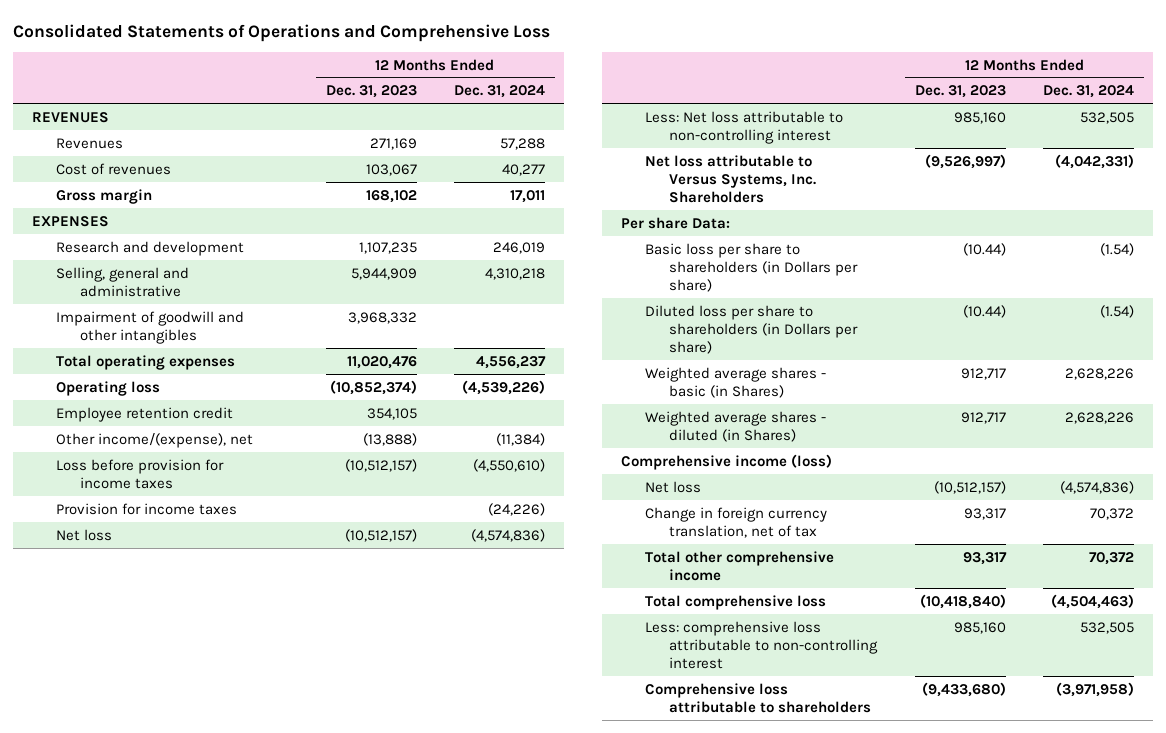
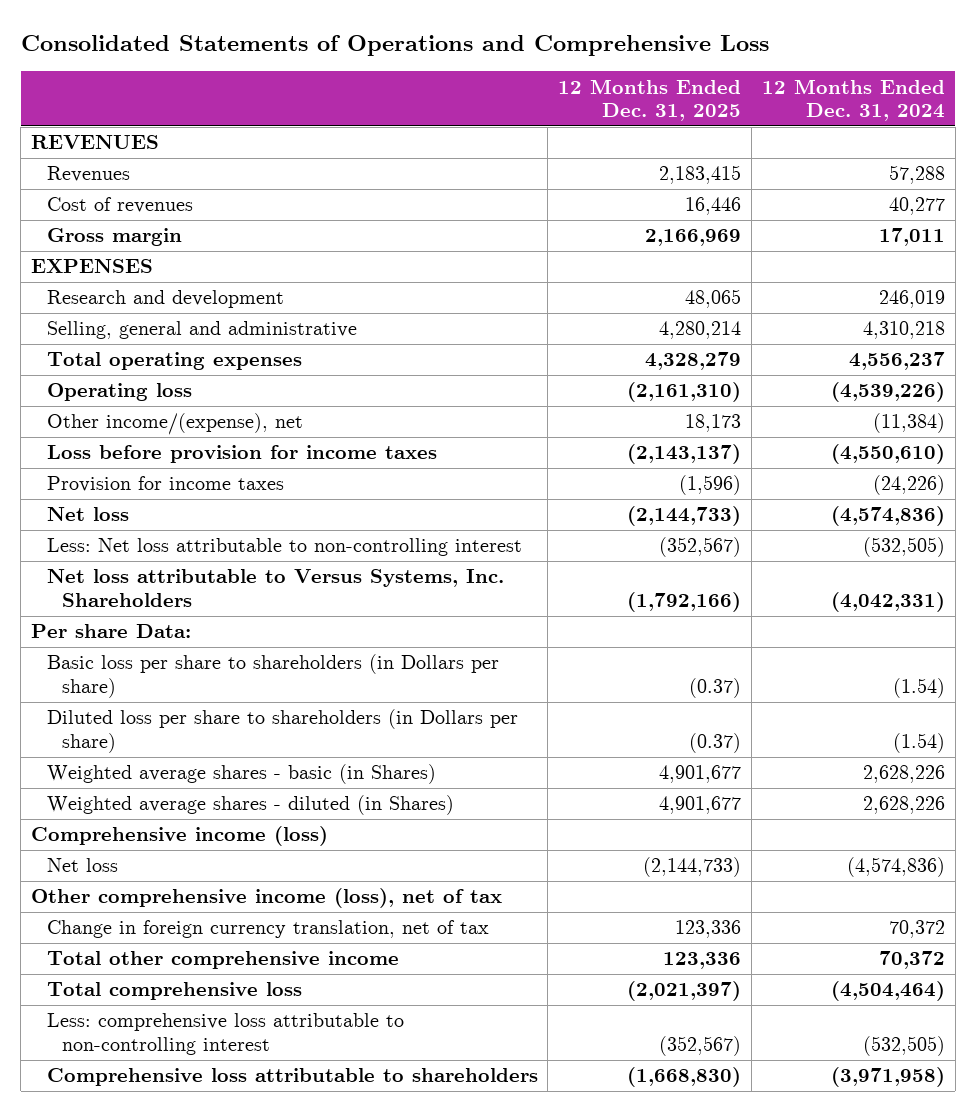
[325,85,417,99] Dec. 31, 2023 -> none
none -> [558,78,742,121] 12 Months Ended Dec. 31, 2025
[55,310,244,344] Impairment of goodwill and other intangibles -> none
[55,406,233,422] Employee retention credit -> none
[1080,111,1135,124] 532,505 -> [862,537,945,558] (532,505)
none -> [31,888,503,909] Other comprehensive income (loss), net of tax
[1051,593,1135,609] (4,504,463) -> [830,981,945,1002] (4,504,464)
[1080,621,1135,634] 532,505 -> [862,1035,945,1056] (532,505)

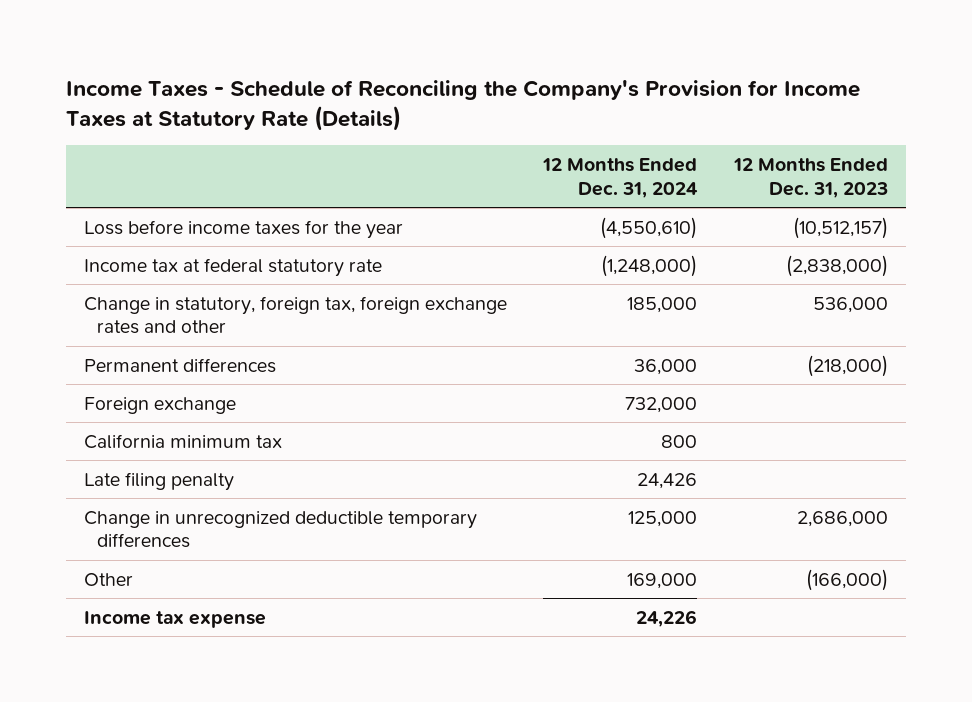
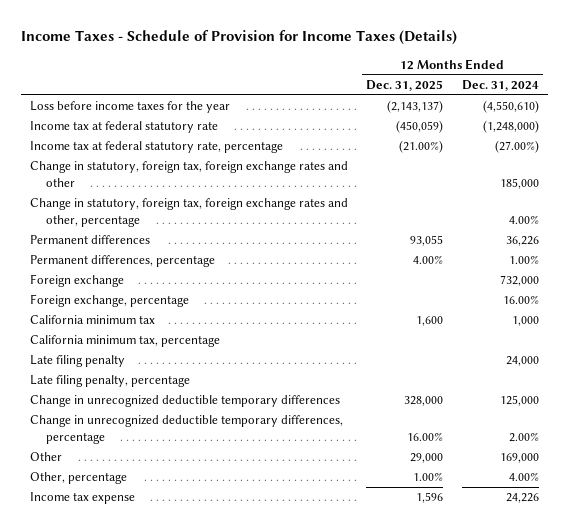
[65,79,860,131] Income Taxes - Schedule of Reconciling the Company's Provision for Income Taxes at Statutory Rate (Details) -> [20,30,457,46] Income Taxes - Schedule of Provision for Income Taxes (Details)
[733,157,889,198] 12 Months Ended Dec. 31, 2023 -> none
none -> [366,79,444,91] Dec. 31, 2025
none -> [30,141,284,154] Income tax at federal statutory rate, percentage
none -> [30,198,349,227] Change in statutory, foreign tax, foreign exchange rates and other, percentage
[634,358,698,375] 36,000 -> [505,236,539,247] 36,226
none -> [30,255,216,268] Permanent differences, percentage
none -> [30,294,190,308] Foreign exchange, percentage
[661,434,698,448] 800 -> [511,316,539,327] 1,000
none -> [30,335,221,348] California minimum tax, percentage
[637,472,698,489] 24,426 -> [505,356,539,367] 24,000
none -> [30,375,191,388] Late filing penalty, percentage
none -> [30,415,344,444] Change in unrecognized deductible temporary differences, percentage
none -> [30,472,128,485] Other, percentage

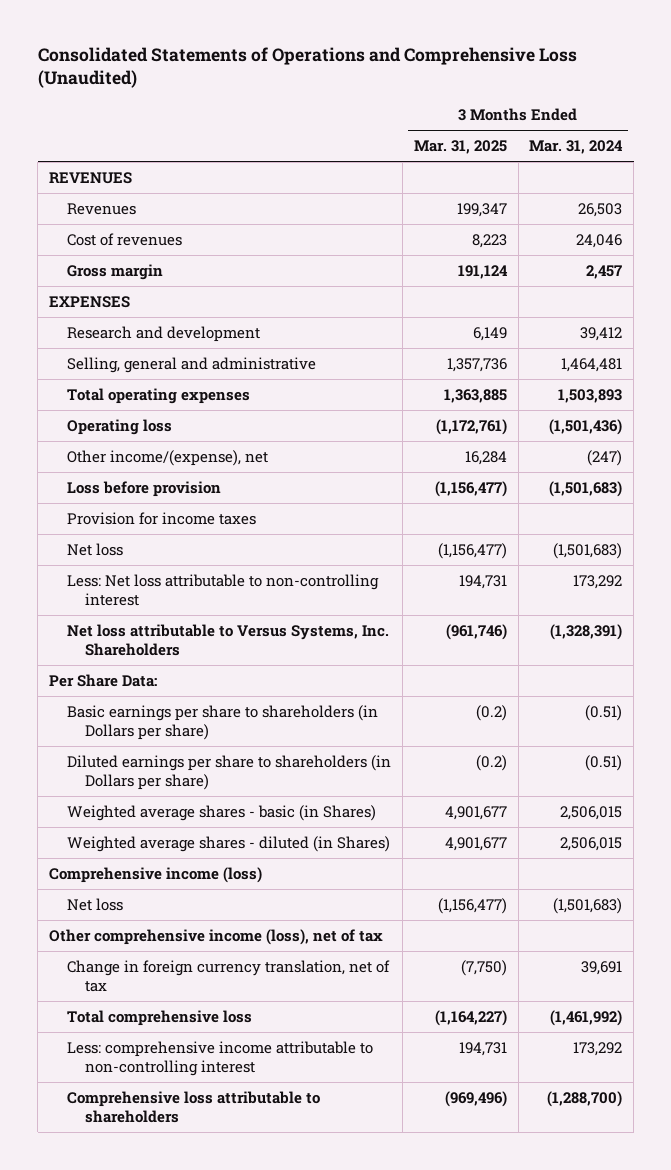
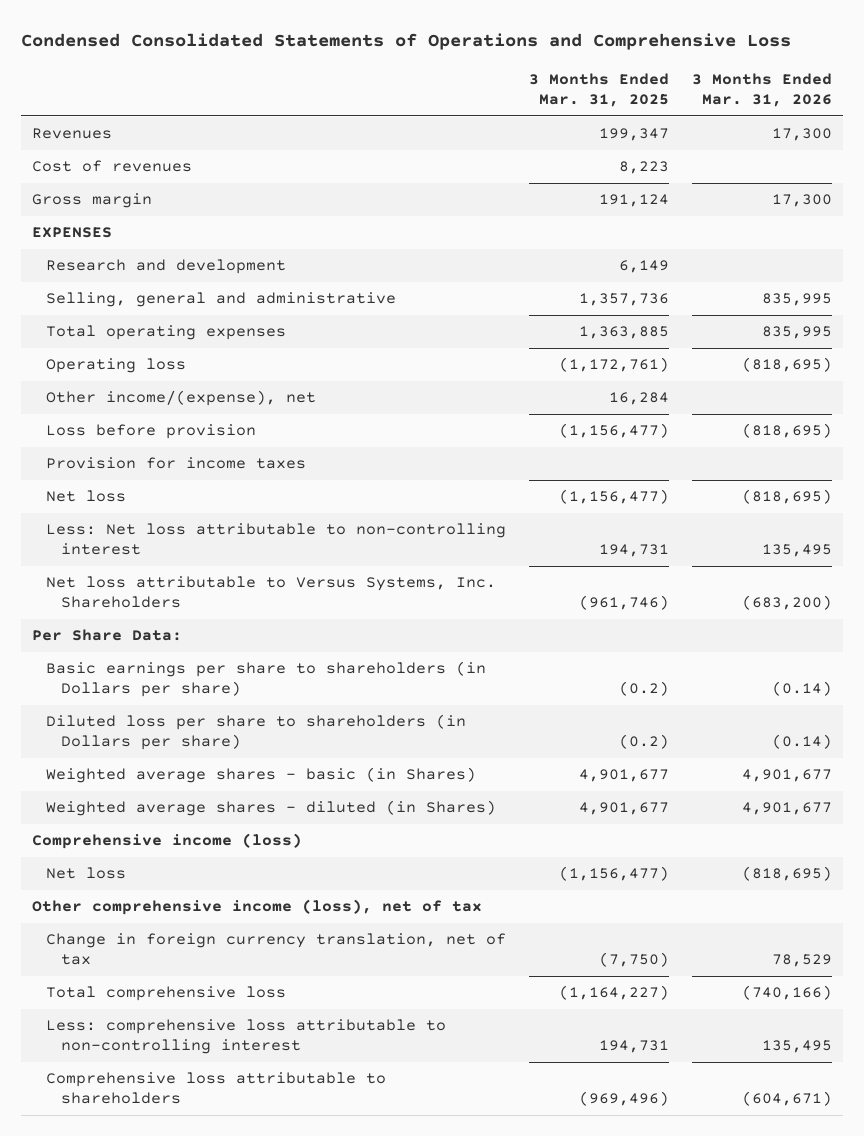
[37,47,577,89] Consolidated Statements of Operations and Comprehensive Loss (Unaudited) -> [20,33,791,51] Condensed Consolidated Statements of Operations and Comprehensive Loss
[529,140,624,155] Mar. 31, 2024 -> none
none -> [691,73,832,108] 3 Months Ended Mar. 31, 2026
[48,171,132,184] REVENUES -> none
[67,754,392,790] Diluted earnings per share to shareholders (in Dollars per share) -> [46,714,467,751] Diluted loss per share to shareholders (in Dollars per share)
[67,1040,374,1076] Less: comprehensive income attributable to non-controlling interest -> [46,1019,447,1055] Less: comprehensive loss attributable to non-controlling interest

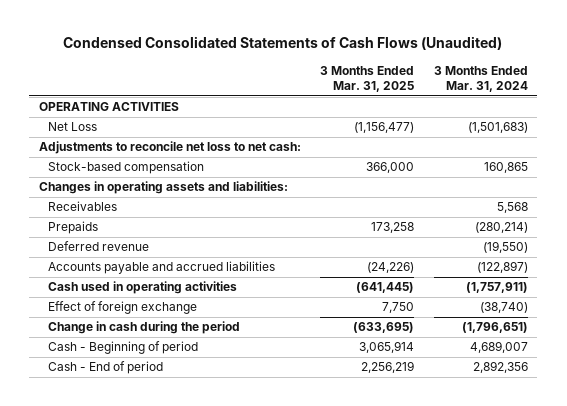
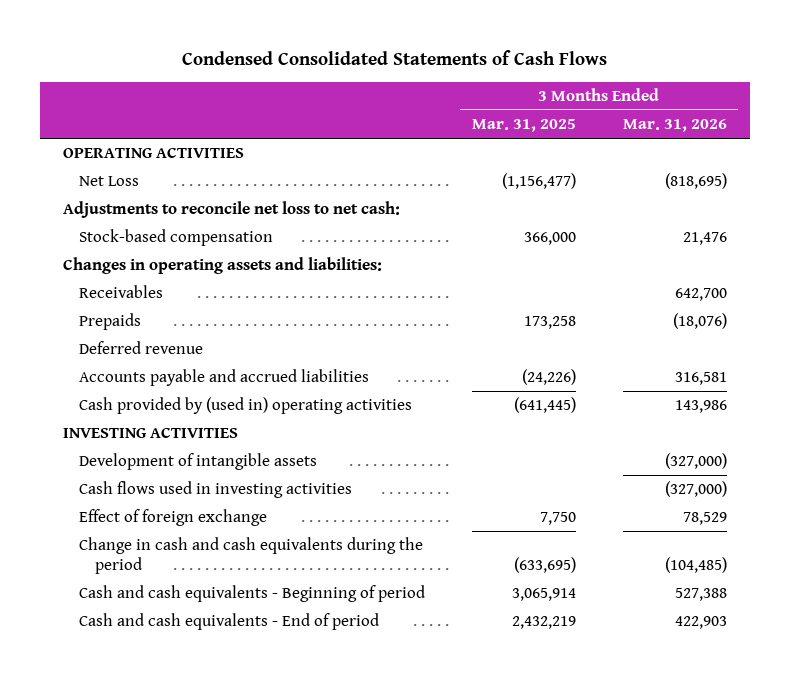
[63,36,503,51] Condensed Consolidated Statements of Cash Flows (Unaudited) -> [181,50,607,66] Condensed Consolidated Statements of Cash Flows
[433,65,528,93] 3 Months Ended Mar. 31, 2024 -> none
none -> [622,119,727,133] Mar. 31, 2026
[47,281,237,295] Cash used in operating activities -> [79,397,413,415] Cash provided by (used in) operating activities
none -> [63,427,239,439] INVESTING ACTIVITIES
none -> [79,453,318,471] Development of intangible assets
none -> [79,481,353,499] Cash flows used in investing activities
[47,321,240,335] Change in cash during the period -> [79,537,424,574] Change in cash and cash equivalents during the period
[47,341,198,355] Cash - Beginning of period -> [79,585,426,603] Cash and cash equivalents - Beginning of period
[47,361,163,375] Cash - End of period -> [79,613,380,631] Cash and cash equivalents - End of period
[361,361,415,374] 2,256,219 -> [511,616,576,630] 2,432,219

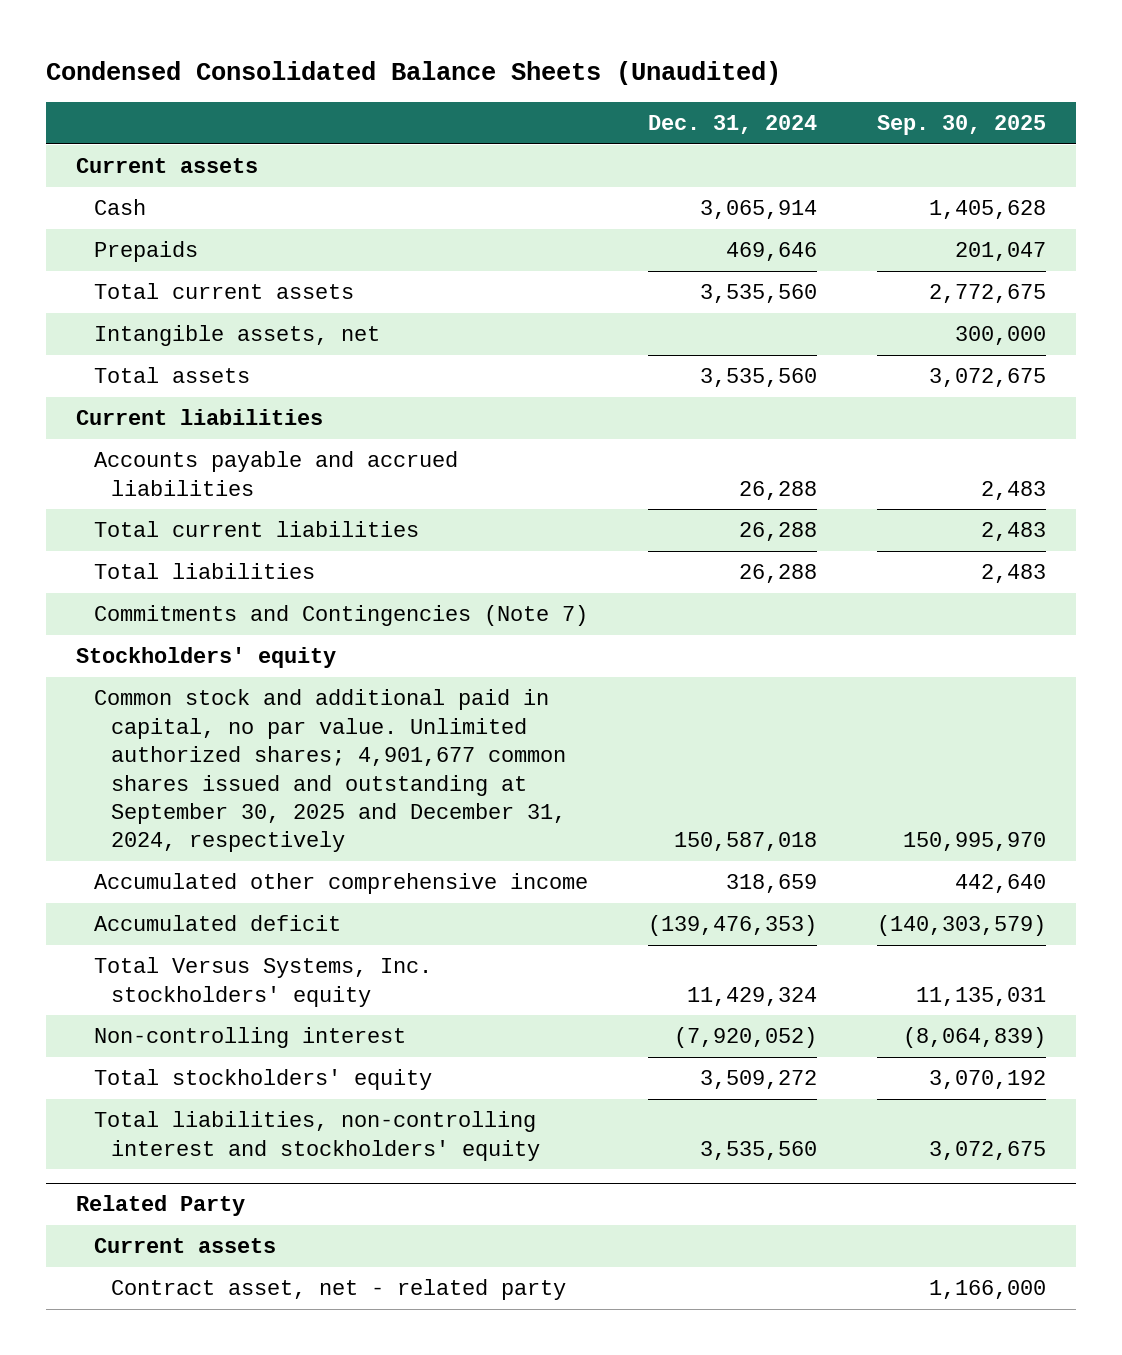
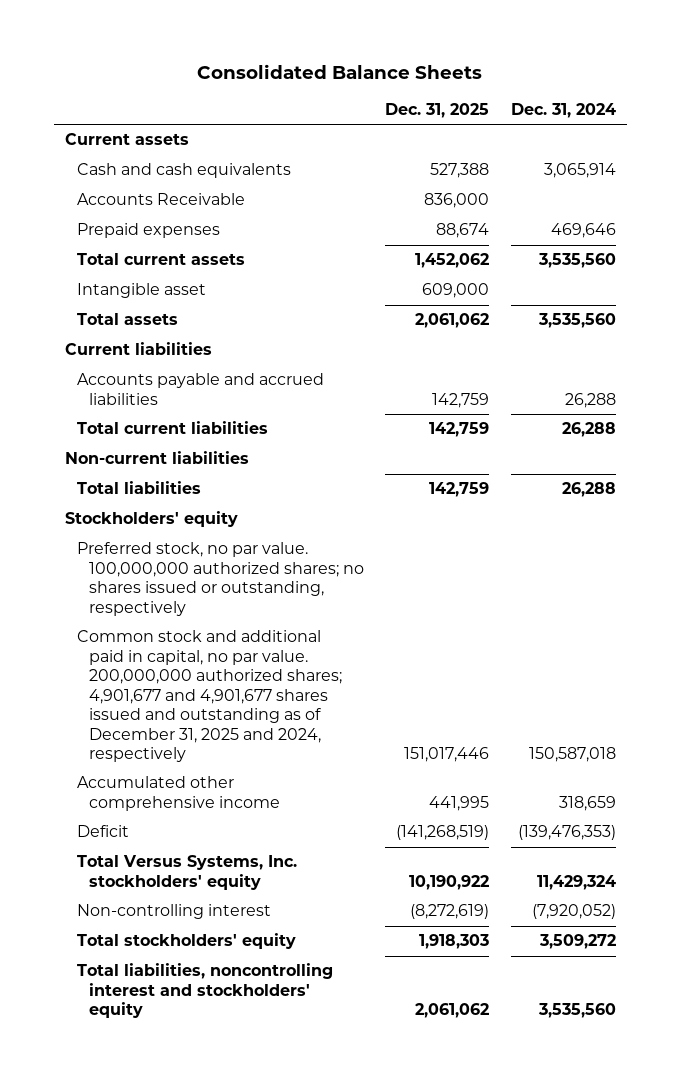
[45,61,781,86] Condensed Consolidated Balance Sheets (Unaudited) -> [197,63,483,79] Consolidated Balance Sheets
[877,115,1047,136] Sep. 30, 2025 -> none
none -> [385,103,490,119] Dec. 31, 2025
[93,199,146,216] Cash -> [76,163,291,179] Cash and cash equivalents
none -> [76,193,245,206] Accounts Receivable
[93,241,198,263] Prepaids -> [76,223,220,239] Prepaid expenses
[93,325,380,347] Intangible assets, net -> [76,283,206,299] Intangible asset
none -> [64,451,249,465] Non-current liabilities
[93,605,588,627] Commitments and Contingencies (Note 7) -> none
none -> [76,542,364,616] Preferred stock, no par value. 100,000,000 authorized shares; no shares issued or outstanding, respectively
[93,689,567,853] Common stock and additional paid in capital, no par value. Unlimited authorized shares; 4,901,677 common shares issued and outstanding at September 30, 2025 and December 31, 2024, respectively -> [76,630,342,763] Common stock and additional paid in capital, no par value. 200,000,000 authorized shares; 4,901,677 and 4,901,677 shares issued and outstanding as of December 31, 2025 and 2024, respectively
[93,915,341,932] Accumulated deficit -> [76,825,129,838] Deficit
[75,1195,245,1217] Related Party -> none
[93,1238,276,1254] Current assets -> none
[111,1279,567,1301] Contract asset, net - related party -> none
[93,1111,541,1161] Total liabilities, non-controlling interest and stockholders' equity -> [76,963,333,1019] Total liabilities, noncontrolling interest and stockholders' equity

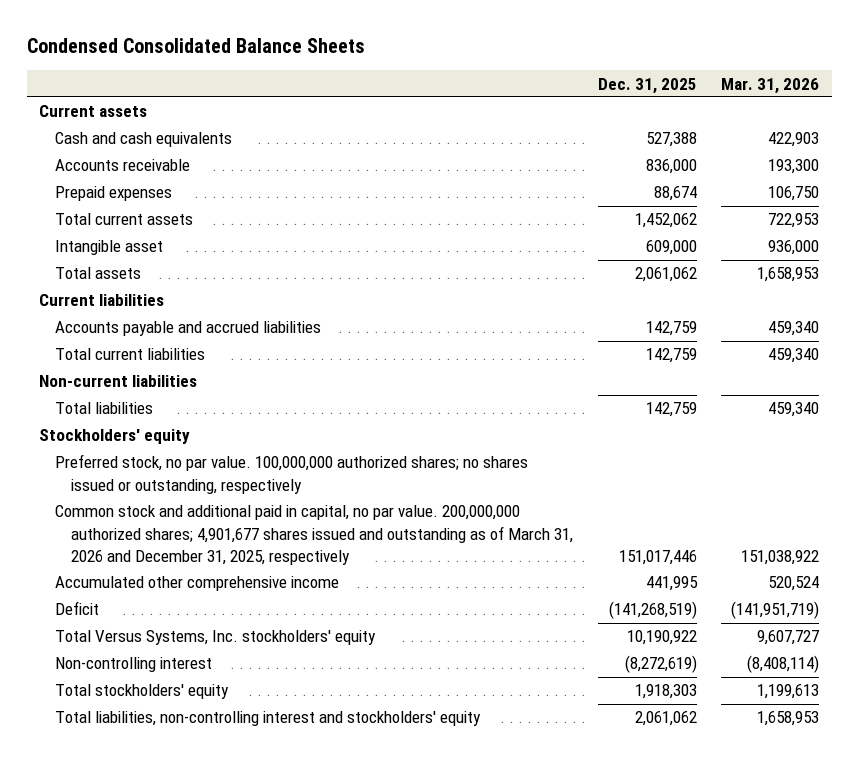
[197,63,483,79] Consolidated Balance Sheets -> [26,38,365,54] Condensed Consolidated Balance Sheets
[510,103,616,119] Dec. 31, 2024 -> none
none -> [721,77,820,94] Mar. 31, 2026
[76,193,245,206] Accounts Receivable -> [55,159,191,172] Accounts receivable
[76,630,342,763] Common stock and additional paid in capital, no par value. 200,000,000 authorized shares; 4,901,677 and 4,901,677 shares issued and outstanding as of December 31, 2025 and 2024, respectively -> [55,505,574,566] Common stock and additional paid in capital, no par value. 200,000,000 authorized shares; 4,901,677 shares issued and outstanding as of March 31, 2026 and December 31, 2025, respectively
[76,963,333,1019] Total liabilities, noncontrolling interest and stockholders' equity -> [55,711,482,727] Total liabilities, non-controlling interest and stockholders' equity

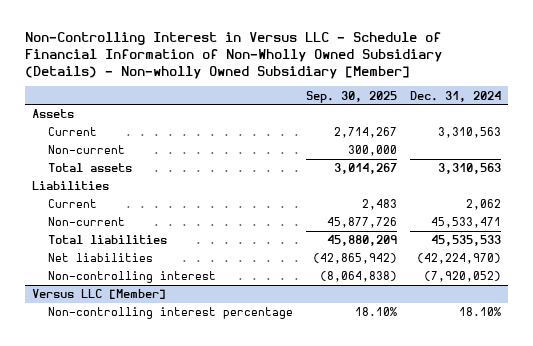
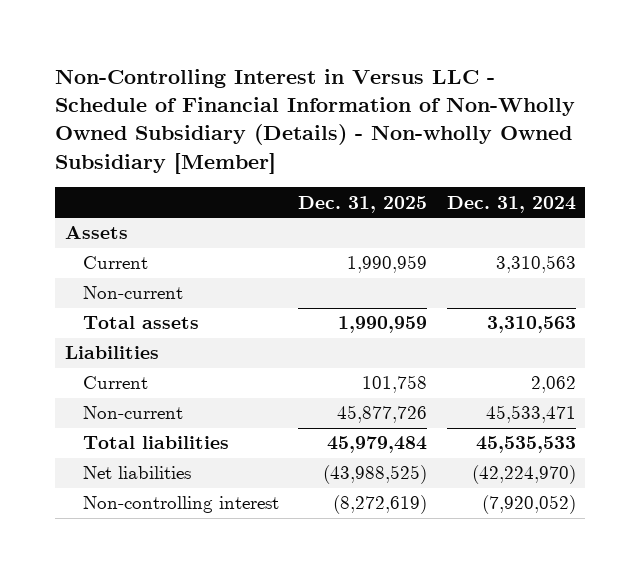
[306,90,398,103] Sep. 30, 2025 -> none
none -> [298,195,428,213] Dec. 31, 2025
[31,289,166,300] Versus LLC [Member] -> none
[48,307,294,320] Non-controlling interest percentage -> none

